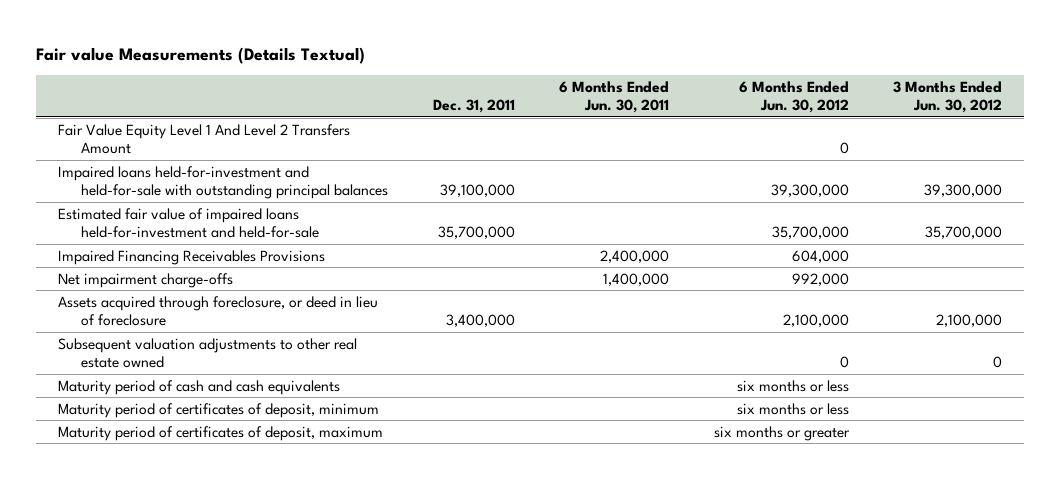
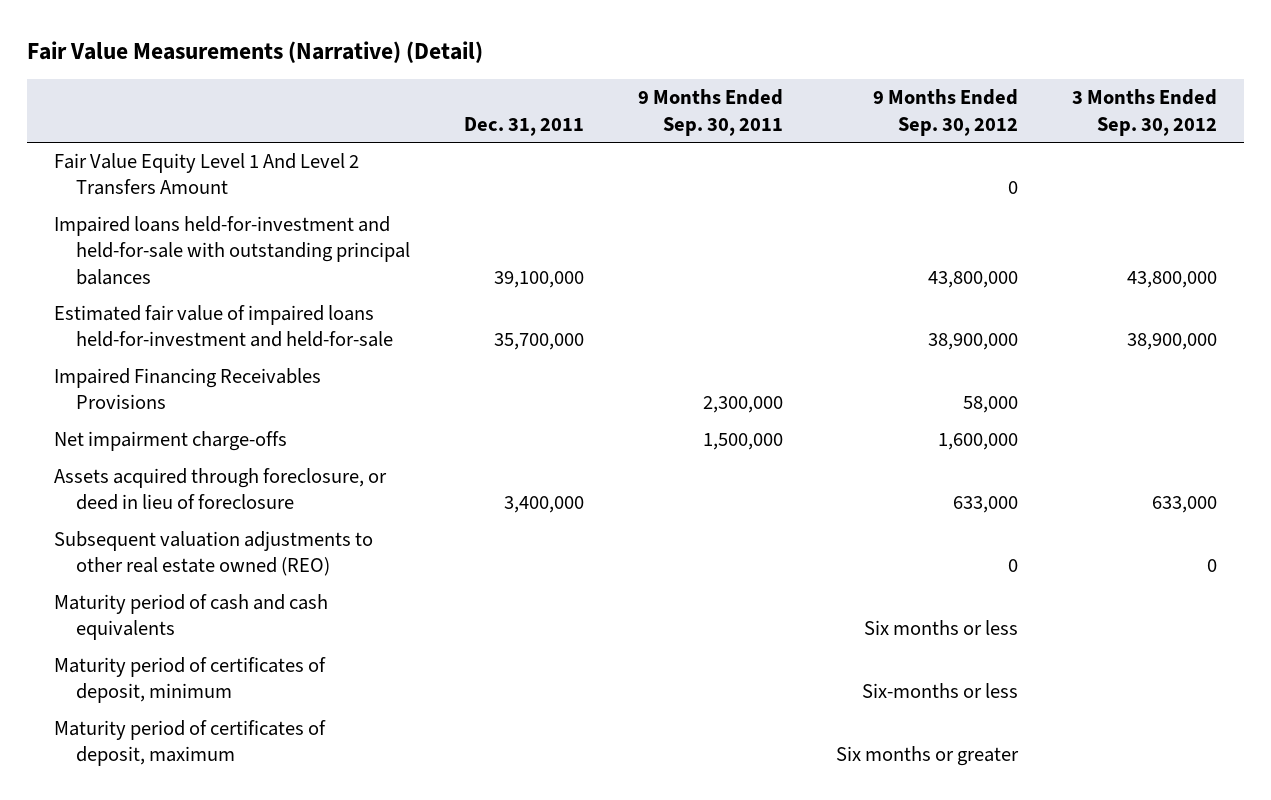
[36,46,366,64] Fair value Measurements (Details Textual) -> [27,40,484,63] Fair Value Measurements (Narrative) (Detail)
[559,80,670,114] 6 Months Ended Jun. 30, 2011 -> none
[738,80,849,114] 6 Months Ended Jun. 30, 2012 -> none
[893,80,1003,114] 3 Months Ended Jun. 30, 2012 -> none
none -> [637,89,783,136] 9 Months Ended Sep. 30, 2011
none -> [873,89,1019,136] 9 Months Ended Sep. 30, 2012
none -> [1072,89,1218,136] 3 Months Ended Sep. 30, 2012
[58,337,358,369] Subsequent valuation adjustments to other real estate owned -> [53,531,373,577] Subsequent valuation adjustments to other real estate owned (REO)

